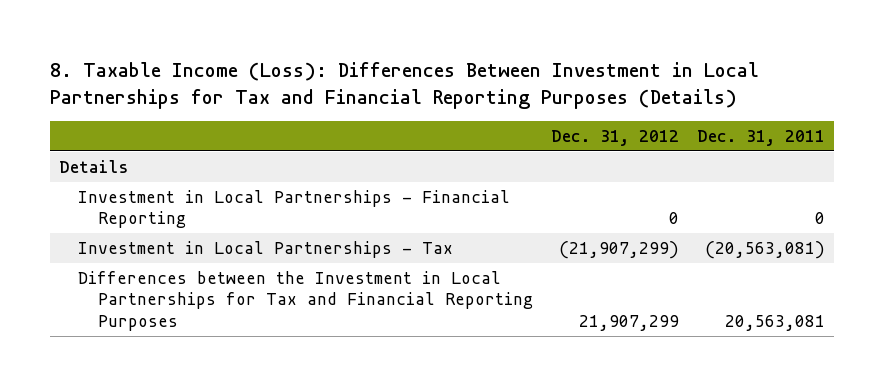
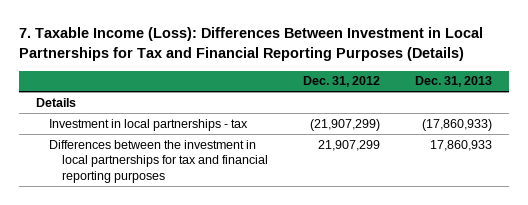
[49,61,759,109] 8. Taxable Income (Loss): Differences Between Investment in Local Partnerships for Tax and Financial Reporting Purposes (Details) -> [18,27,483,62] 7. Taxable Income (Loss): Differences Between Investment in Local Partnerships for Tax and Financial Reporting Purposes (Details)
[697,130,826,147] Dec. 31, 2011 -> none
none -> [414,76,492,88] Dec. 31, 2013
[78,189,511,229] Investment in Local Partnerships - Financial Reporting -> none
[78,240,454,258] Investment in Local Partnerships - Tax -> [49,118,249,131] Investment in local partnerships - tax
[78,270,533,332] Differences between the Investment in Local Partnerships for Tax and Financial Reporting Purposes -> [49,139,269,183] Differences between the investment in local partnerships for tax and financial reporting purposes

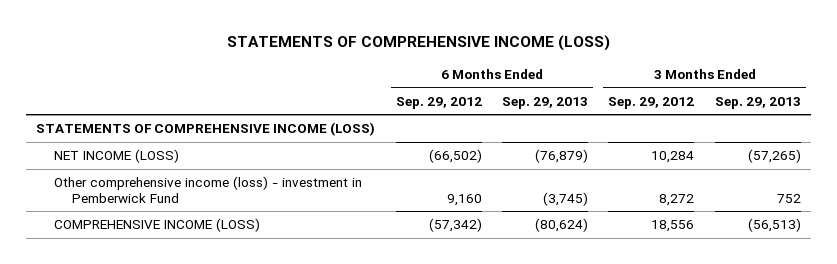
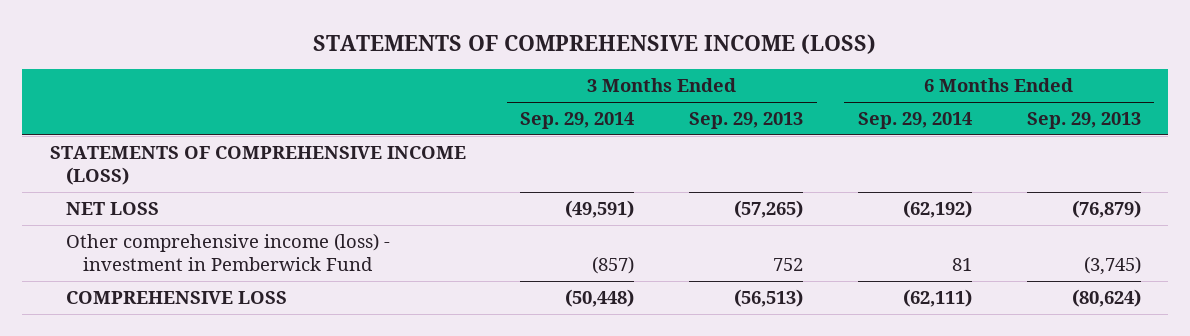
[395,96,482,109] Sep. 29, 2012 -> none
[608,96,695,109] Sep. 29, 2012 -> none
none -> [520,112,635,130] Sep. 29, 2014
none -> [857,112,972,130] Sep. 29, 2014
[54,149,180,164] NET INCOME (LOSS) -> [66,202,160,216] NET LOSS
[54,218,261,233] COMPREHENSIVE INCOME (LOSS) -> [66,291,288,305] COMPREHENSIVE LOSS

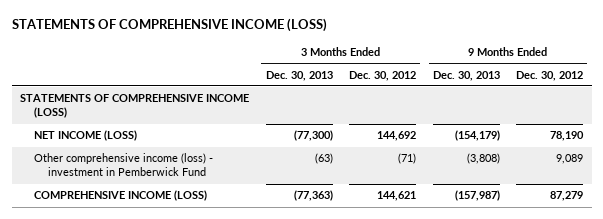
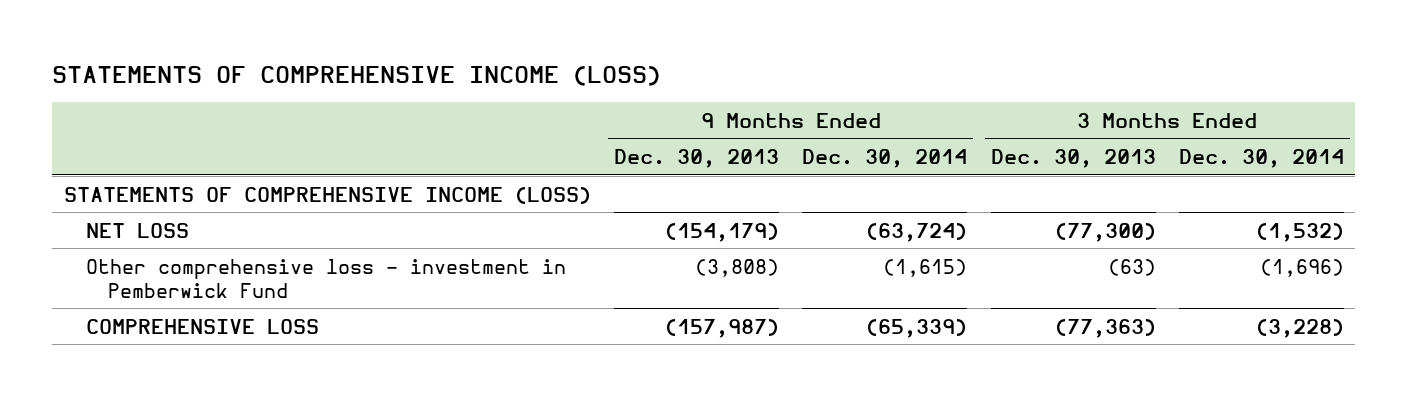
[349,70,417,81] Dec. 30, 2012 -> none
[516,70,584,81] Dec. 30, 2012 -> none
none -> [802,149,968,169] Dec. 30, 2014
none -> [1178,149,1344,169] Dec. 30, 2014
[34,130,138,142] NET INCOME (LOSS) -> [85,222,189,238] NET LOSS
[34,153,214,177] Other comprehensive income (loss) - investment in Pemberwick Fund -> [85,258,566,298] Other comprehensive loss - investment in Pemberwick Fund
[34,190,208,202] COMPREHENSIVE INCOME (LOSS) -> [85,318,319,334] COMPREHENSIVE LOSS

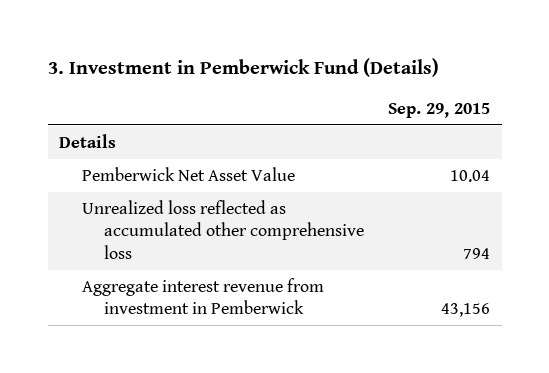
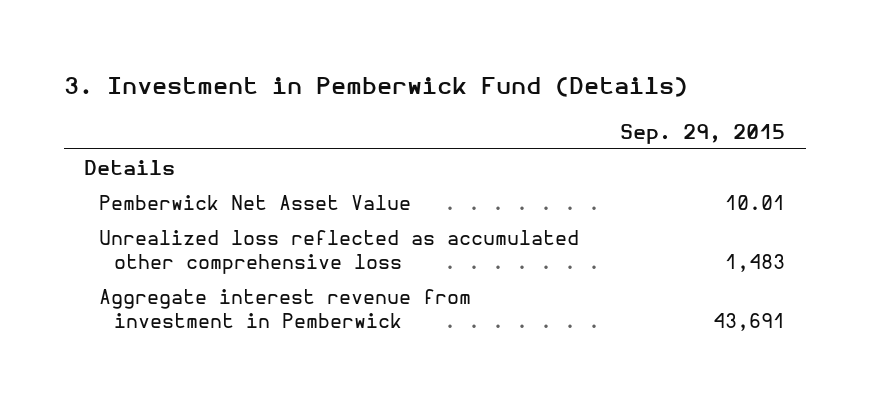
[449,169,490,182] 10.04 -> [725,194,786,210] 10.01
[462,247,490,259] 794 -> [725,253,786,272] 1,483
[440,303,490,318] 43,156 -> [713,312,786,331] 43,691

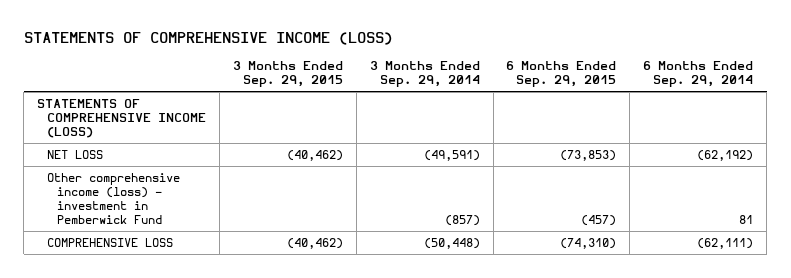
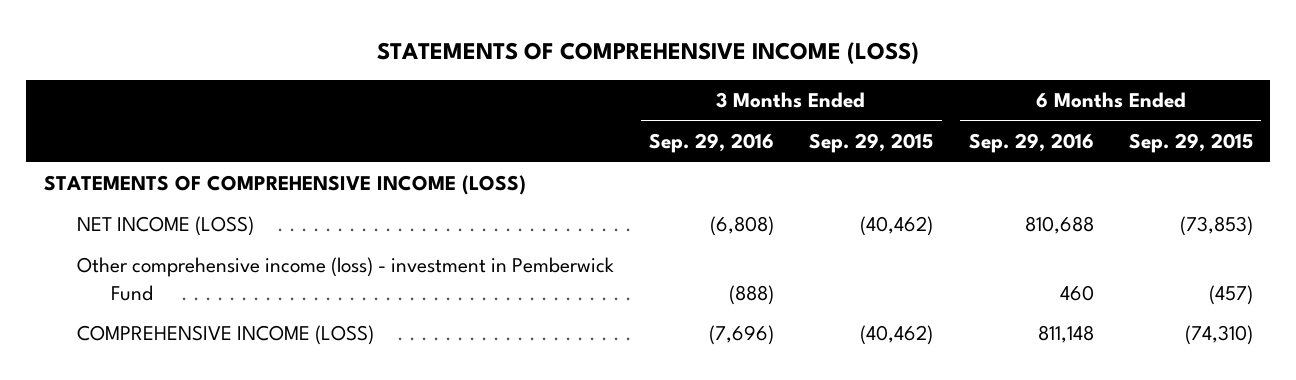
[369,61,480,88] 3 Months Ended Sep. 29, 2014 -> none
[643,61,754,88] 6 Months Ended Sep. 29, 2014 -> none
none -> [649,133,775,154] Sep. 29, 2016
none -> [968,133,1094,154] Sep. 29, 2016
[47,149,104,159] NET LOSS -> [77,216,255,237] NET INCOME (LOSS)
[47,237,174,247] COMPREHENSIVE LOSS -> [77,325,375,346] COMPREHENSIVE INCOME (LOSS)

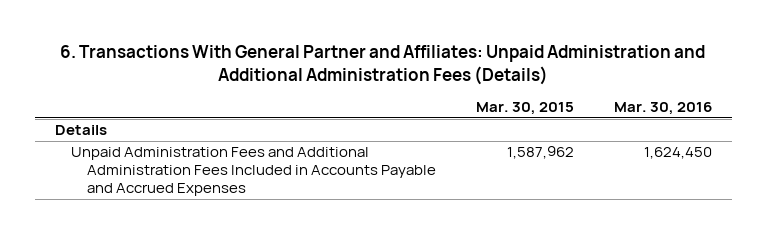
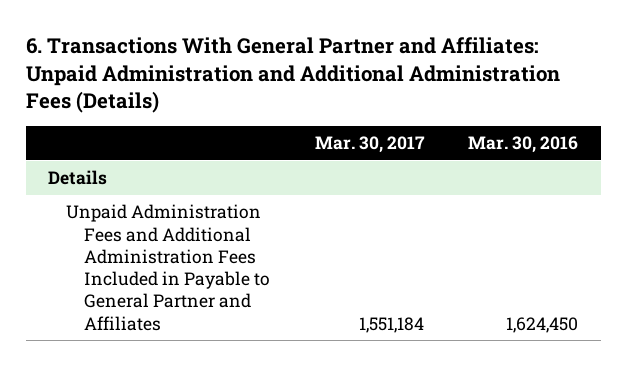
[475,102,574,116] Mar. 30, 2015 -> none
none -> [314,136,425,154] Mar. 30, 2017
[70,147,436,197] Unpaid Administration Fees and Additional Administration Fees Included in Accounts Payable and Accrued Expenses -> [66,204,271,331] Unpaid Administration Fees and Additional Administration Fees Included in Payable to General Partner and Affiliates

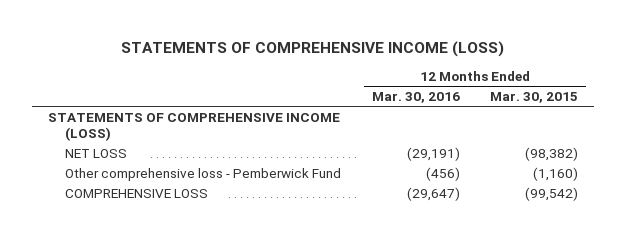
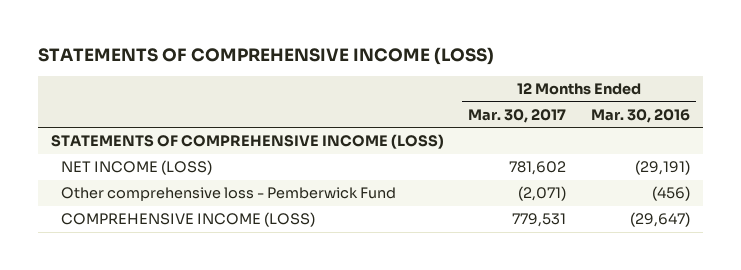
[490,91,579,103] Mar. 30, 2015 -> none
none -> [468,108,567,123] Mar. 30, 2017
[65,148,128,158] NET LOSS -> [61,160,213,176] NET INCOME (LOSS)
[65,188,209,198] COMPREHENSIVE LOSS -> [61,212,316,228] COMPREHENSIVE INCOME (LOSS)

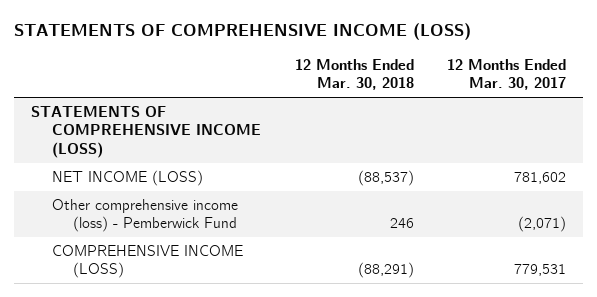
[591,108,691,123] Mar. 30, 2016 -> none
none -> [294,58,414,91] 12 Months Ended Mar. 30, 2018
[61,187,397,202] Other comprehensive loss - Pemberwick Fund -> [52,199,239,233] Other comprehensive income (loss) - Pemberwick Fund

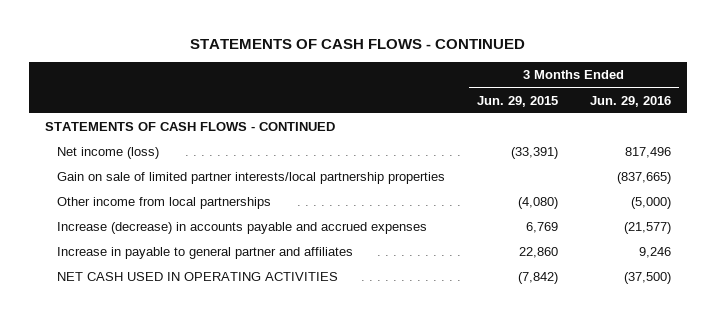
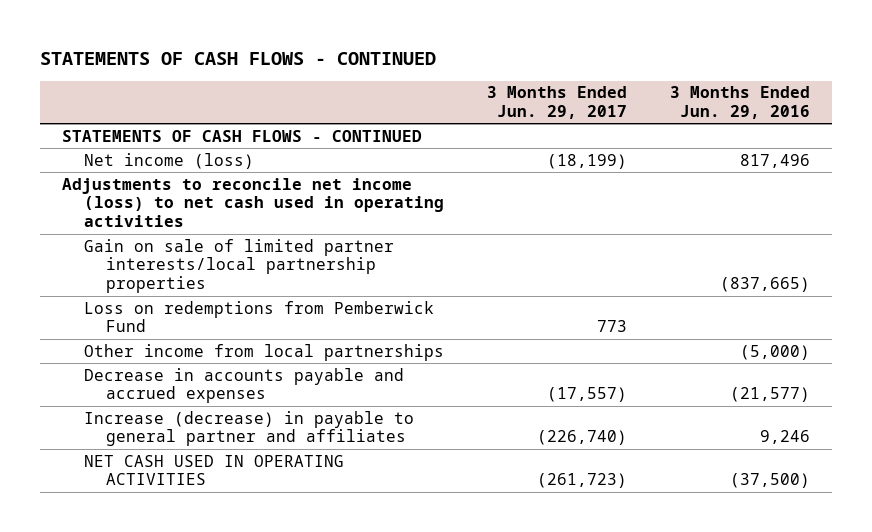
[477,95,559,107] Jun. 29, 2015 -> none
none -> [487,86,628,120] 3 Months Ended Jun. 29, 2017
none -> [61,177,444,228] Adjustments to reconcile net income (loss) to net cash used in operating activities
none -> [83,300,434,333] Loss on redemptions from Pemberwick Fund
[57,222,428,235] Increase (decrease) in accounts payable and accrued expenses -> [83,367,404,404] Decrease in accounts payable and accrued expenses
[57,247,354,260] Increase in payable to general partner and affiliates -> [83,410,414,447] Increase (decrease) in payable to general partner and affiliates

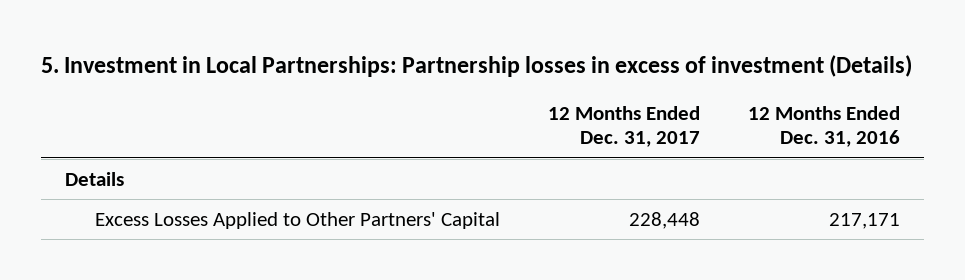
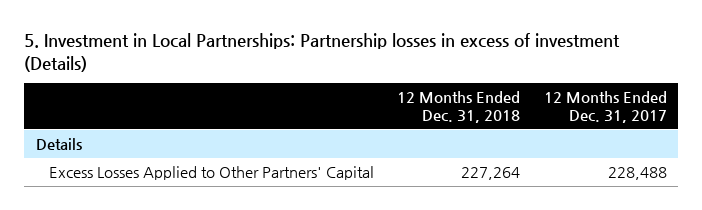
[748,106,901,148] 12 Months Ended Dec. 31, 2016 -> none
none -> [397,91,521,123] 12 Months Ended Dec. 31, 2018
[629,211,701,229] 228,448 -> [607,167,667,181] 228,488

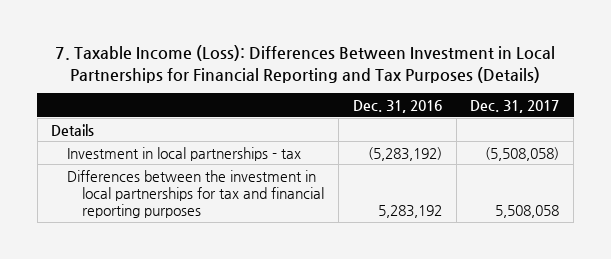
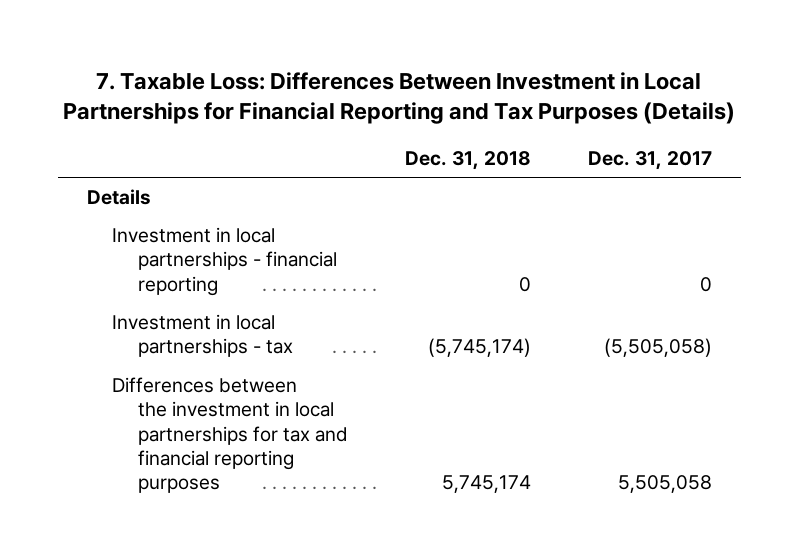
[55,45,556,83] 7. Taxable Income (Loss): Differences Between Investment in Local Partnerships for Financial Reporting and Tax Purposes (Details) -> [63,71,736,125] 7. Taxable Loss: Differences Between Investment in Local Partnerships for Financial Reporting and Tax Purposes (Details)
[352,100,442,114] Dec. 31, 2016 -> none
none -> [405,151,532,171] Dec. 31, 2018
none -> [112,227,338,296] Investment in local partnerships - financial reporting
[485,146,560,161] (5,508,058) -> [604,338,713,358] (5,505,058)
[495,205,560,219] 5,508,058 -> [618,475,713,494] 5,505,058

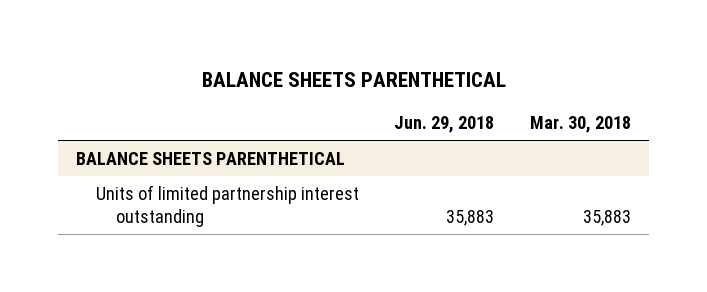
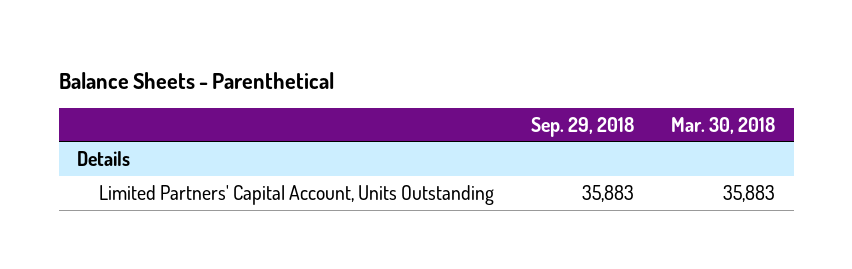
[201,71,506,87] BALANCE SHEETS PARENTHETICAL -> [58,71,334,89] Balance Sheets - Parenthetical
[394,115,495,133] Jun. 29, 2018 -> none
none -> [531,116,635,137] Sep. 29, 2018
[76,152,346,166] BALANCE SHEETS PARENTHETICAL -> none
none -> [77,150,131,166] Details
[95,185,359,227] Units of limited partnership interest outstanding -> [99,184,495,205] Limited Partners' Capital Account, Units Outstanding

